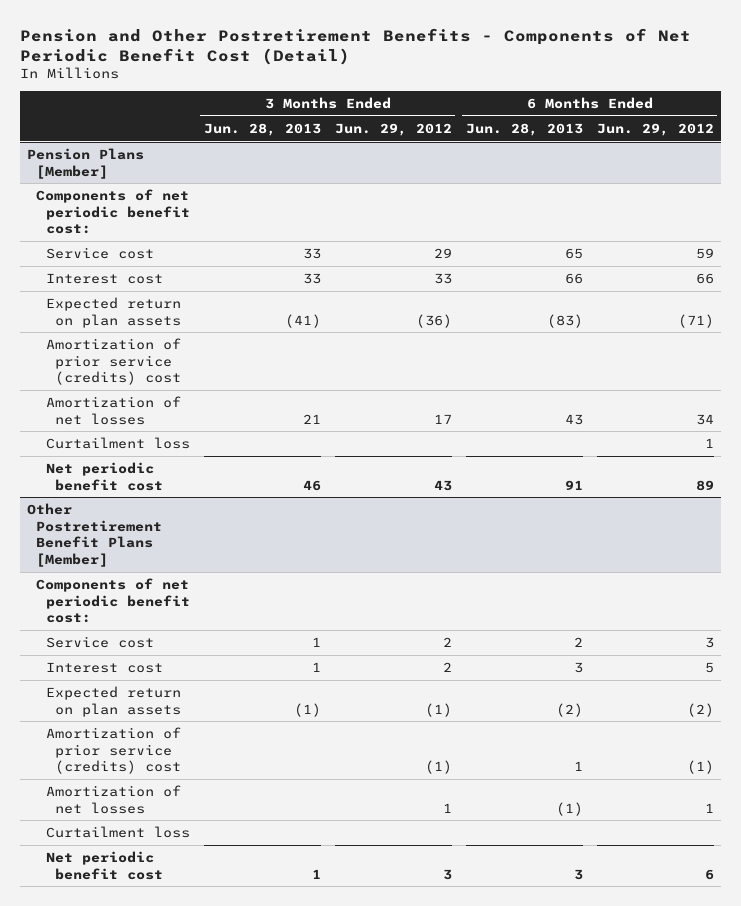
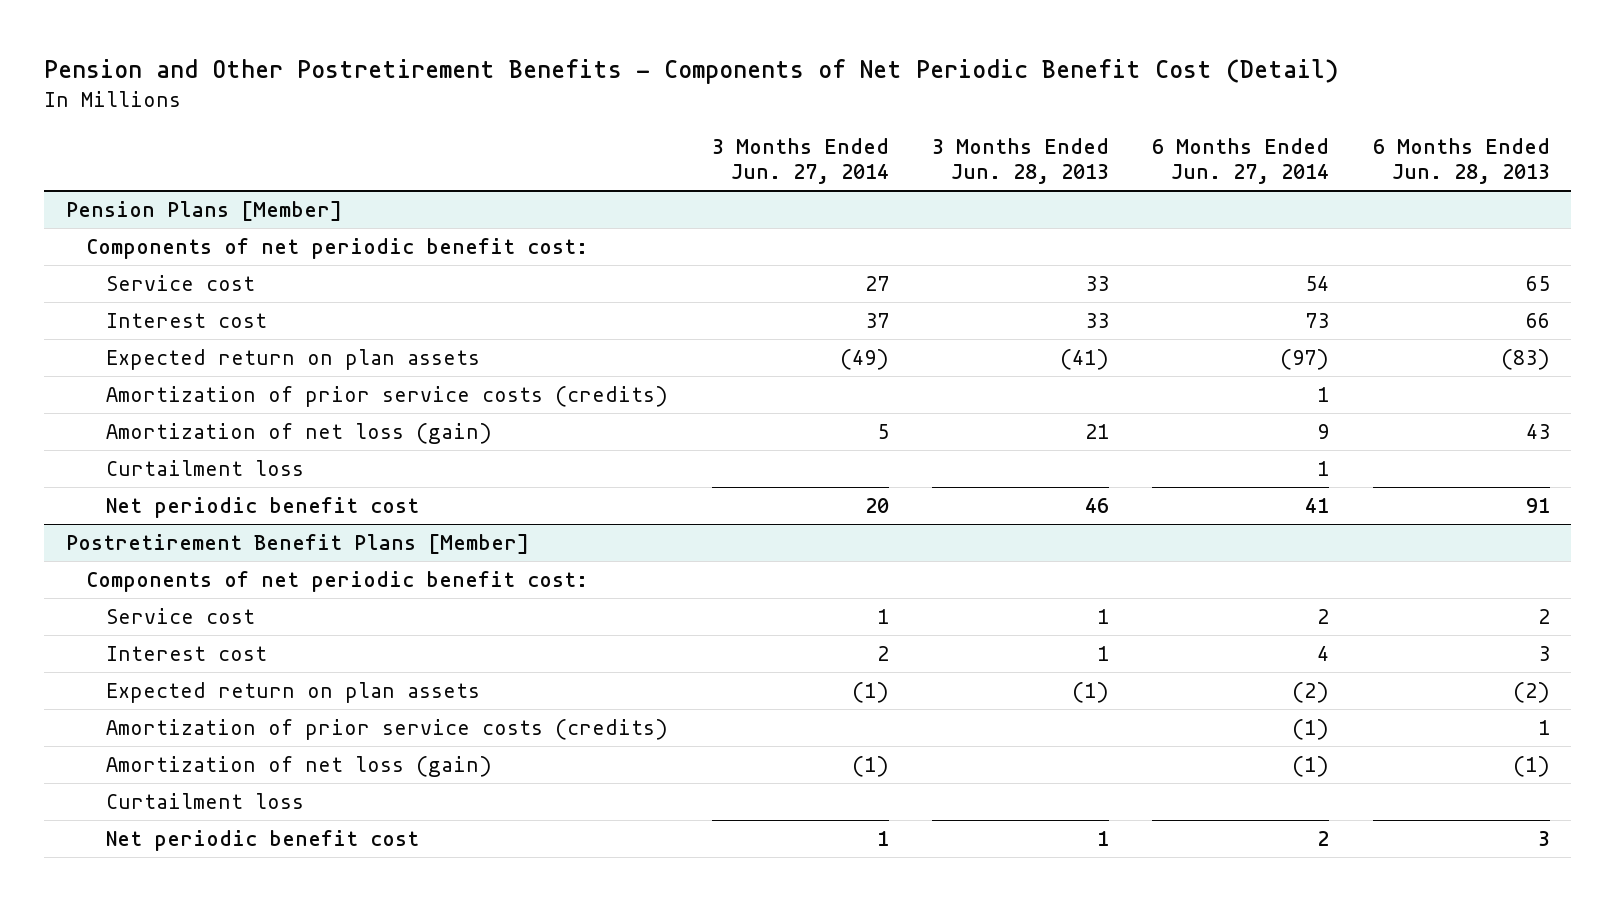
[334,122,452,136] Jun. 29, 2012 -> none
[596,122,714,136] Jun. 29, 2012 -> none
none -> [711,138,889,185] 3 Months Ended Jun. 27, 2014
none -> [1152,138,1330,185] 6 Months Ended Jun. 27, 2014
[45,337,181,386] Amortization of prior service (credits) cost -> [106,385,669,407] Amortization of prior service costs (credits)
[45,395,181,425] Amortization of net losses -> [106,422,493,444] Amortization of net loss (gain)
[27,502,163,567] Other Postretirement Benefit Plans [Member] -> [65,533,529,554] Postretirement Benefit Plans [Member]
[45,726,181,775] Amortization of prior service (credits) cost -> [106,718,669,740] Amortization of prior service costs (credits)
[45,784,181,814] Amortization of net losses -> [106,755,493,777] Amortization of net loss (gain)

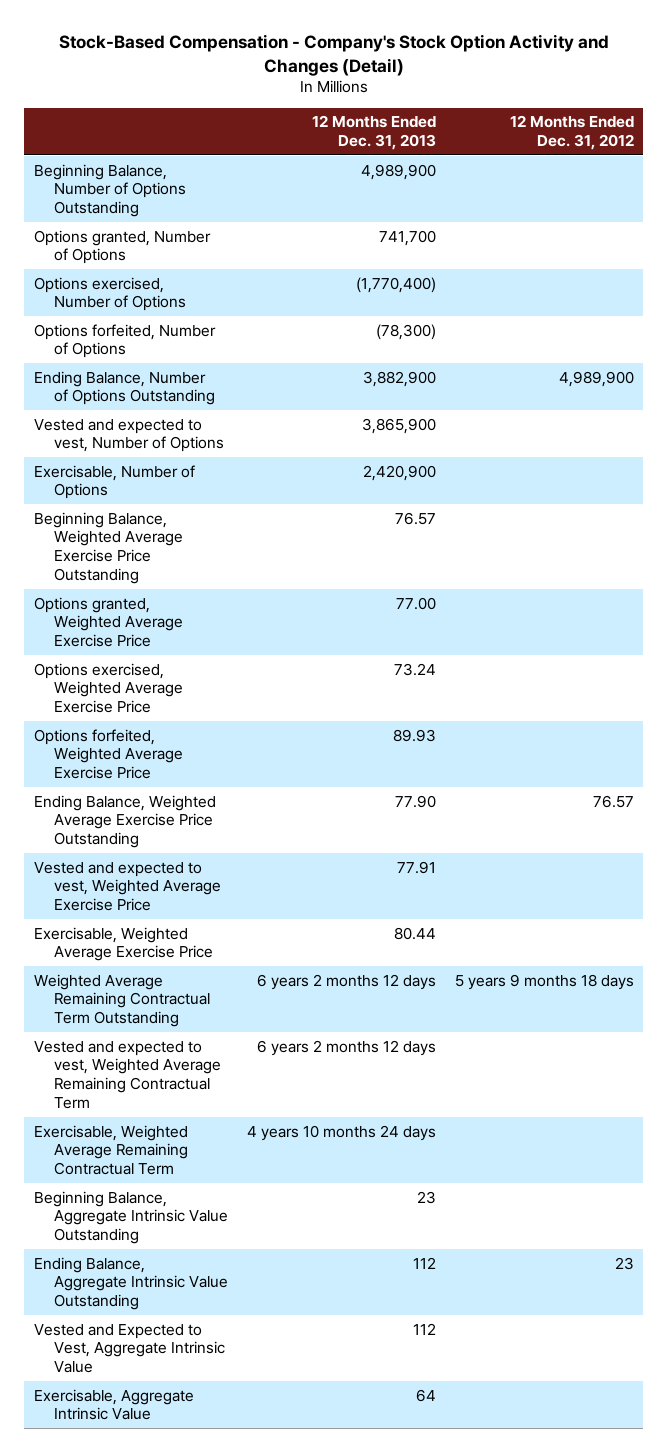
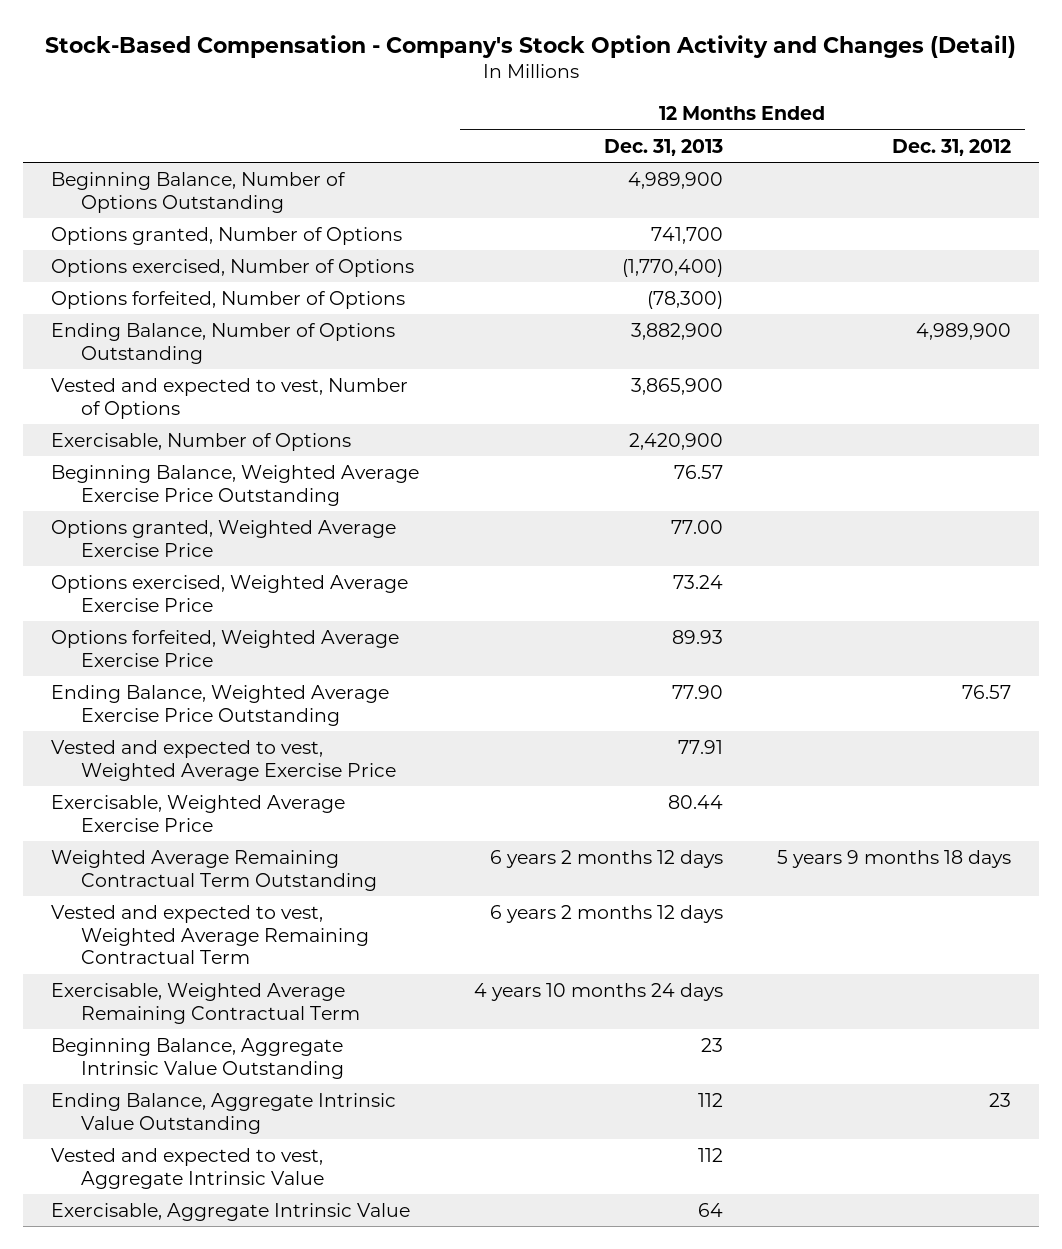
[33,1323,225,1374] Vested and Expected to Vest, Aggregate Intrinsic Value -> [50,1147,324,1189] Vested and expected to vest, Aggregate Intrinsic Value

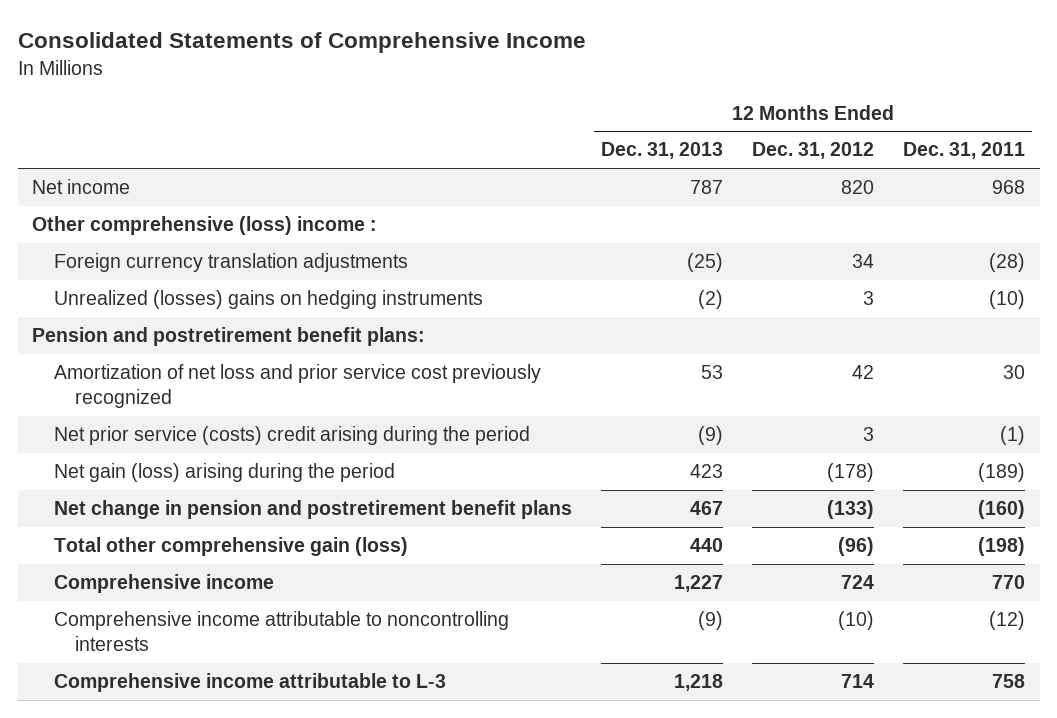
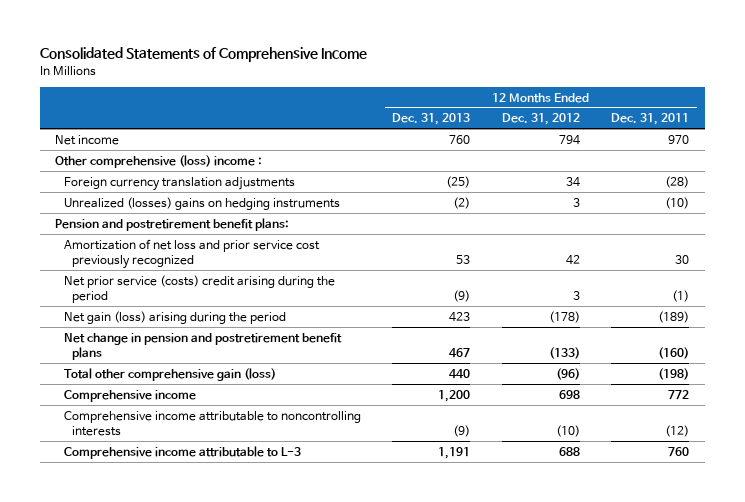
[689,180,723,195] 787 -> [449,134,471,144] 760
[840,180,874,195] 820 -> [558,134,580,145] 794
[992,180,1026,195] 968 -> [668,134,690,144] 970
[673,575,723,593] 1,227 -> [438,389,471,402] 1,200
[840,575,874,590] 724 -> [558,389,580,399] 698
[992,575,1026,590] 770 -> [668,389,690,400] 772
[673,674,723,692] 1,218 -> [438,446,471,459] 1,191
[840,674,874,689] 714 -> [558,446,580,456] 688
[992,674,1026,689] 758 -> [668,446,690,457] 760

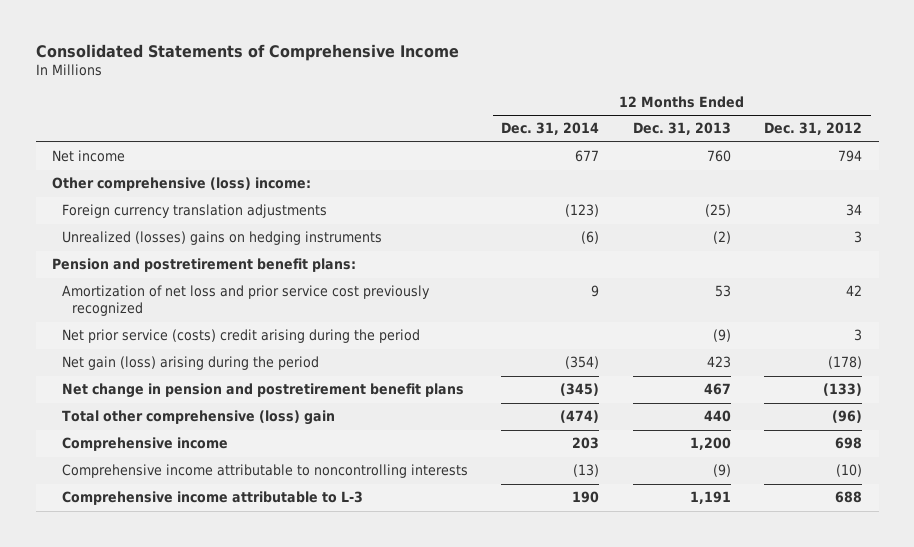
[611,113,690,126] Dec. 31, 2011 -> none
none -> [501,122,600,136] Dec. 31, 2014
[55,154,263,168] Other comprehensive (loss) income : -> [52,177,312,192] Other comprehensive (loss) income:
[63,367,276,381] Total other comprehensive gain (loss) -> [62,410,336,426] Total other comprehensive (loss) gain

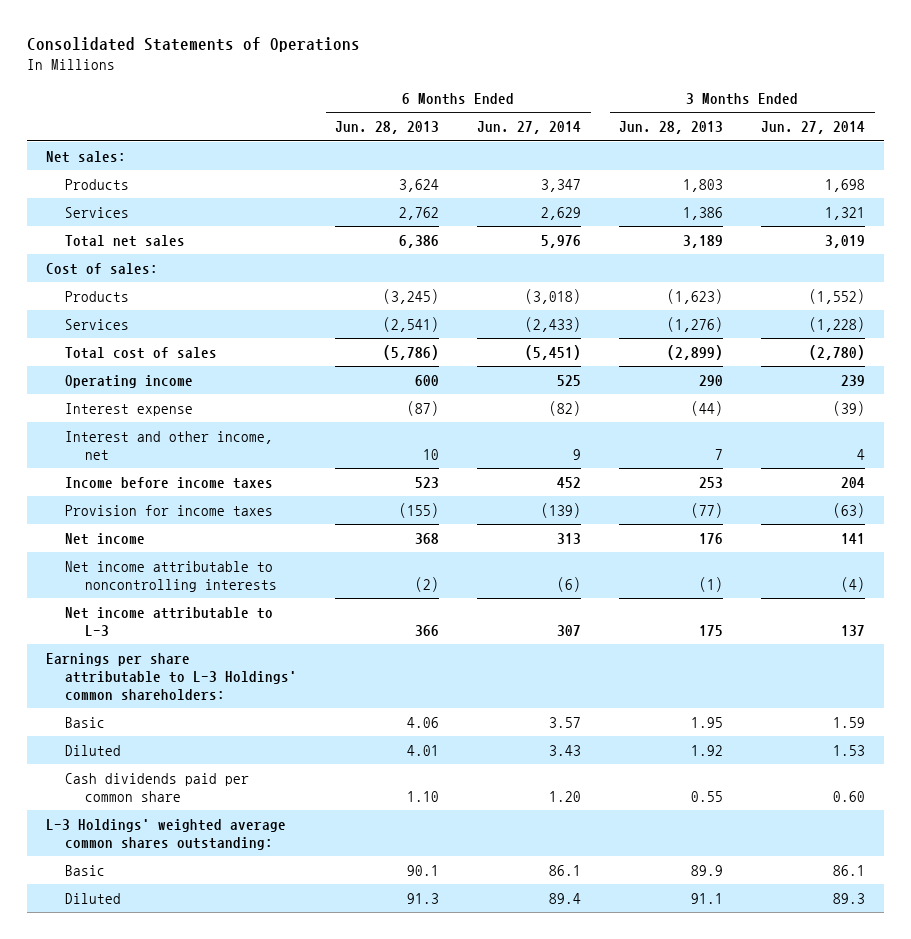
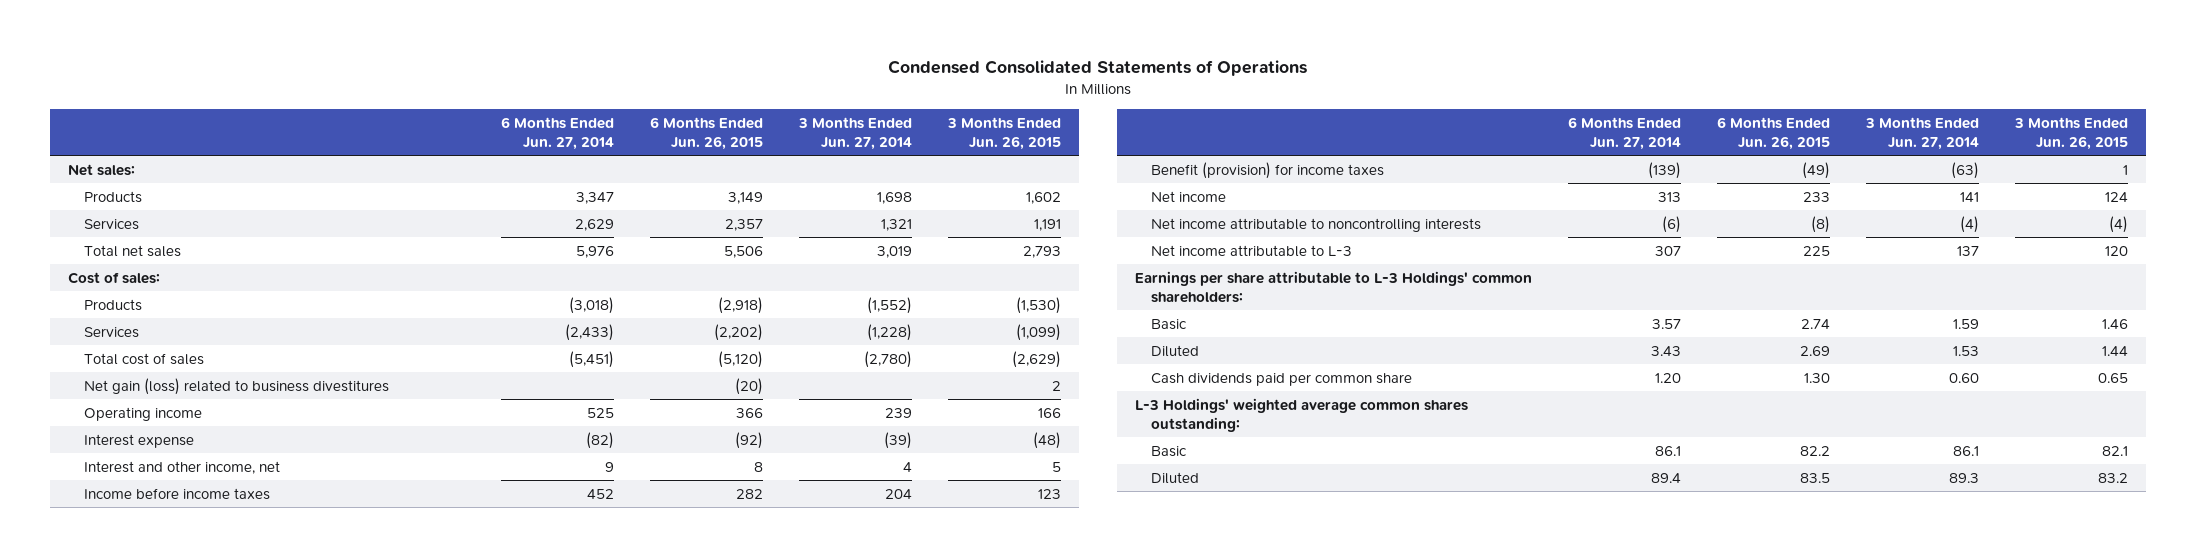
[26,37,360,53] Consolidated Statements of Operations -> [888,60,1308,77] Condensed Consolidated Statements of Operations
[335,121,440,135] Jun. 28, 2013 -> none
[619,121,724,135] Jun. 28, 2013 -> none
none -> [650,116,764,151] 6 Months Ended Jun. 26, 2015
none -> [947,116,1062,151] 3 Months Ended Jun. 26, 2015
none -> [83,377,389,395] Net gain (loss) related to business divestitures
[65,504,274,516] Provision for income taxes -> [1150,161,1384,179] Benefit (provision) for income taxes

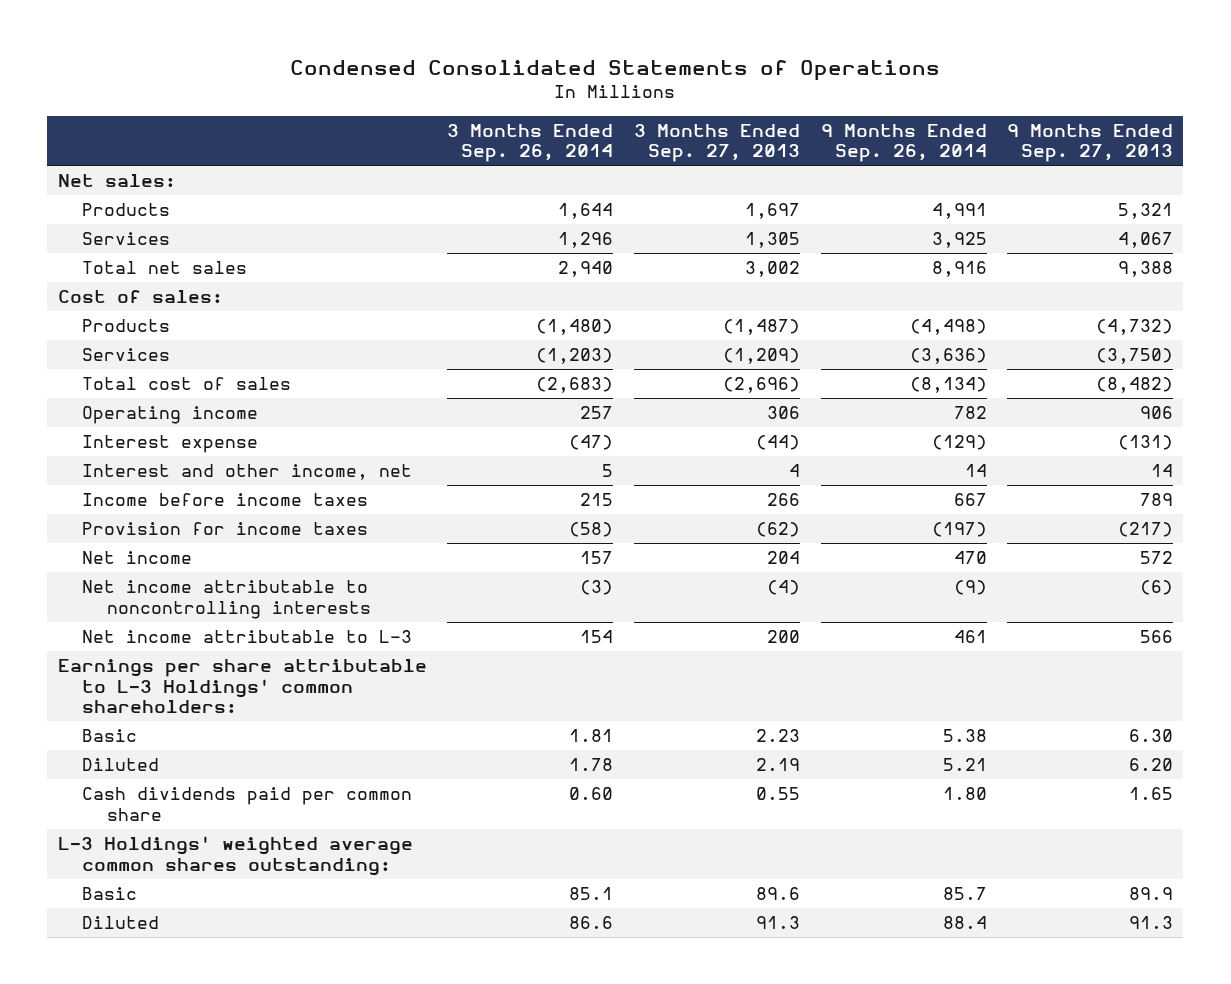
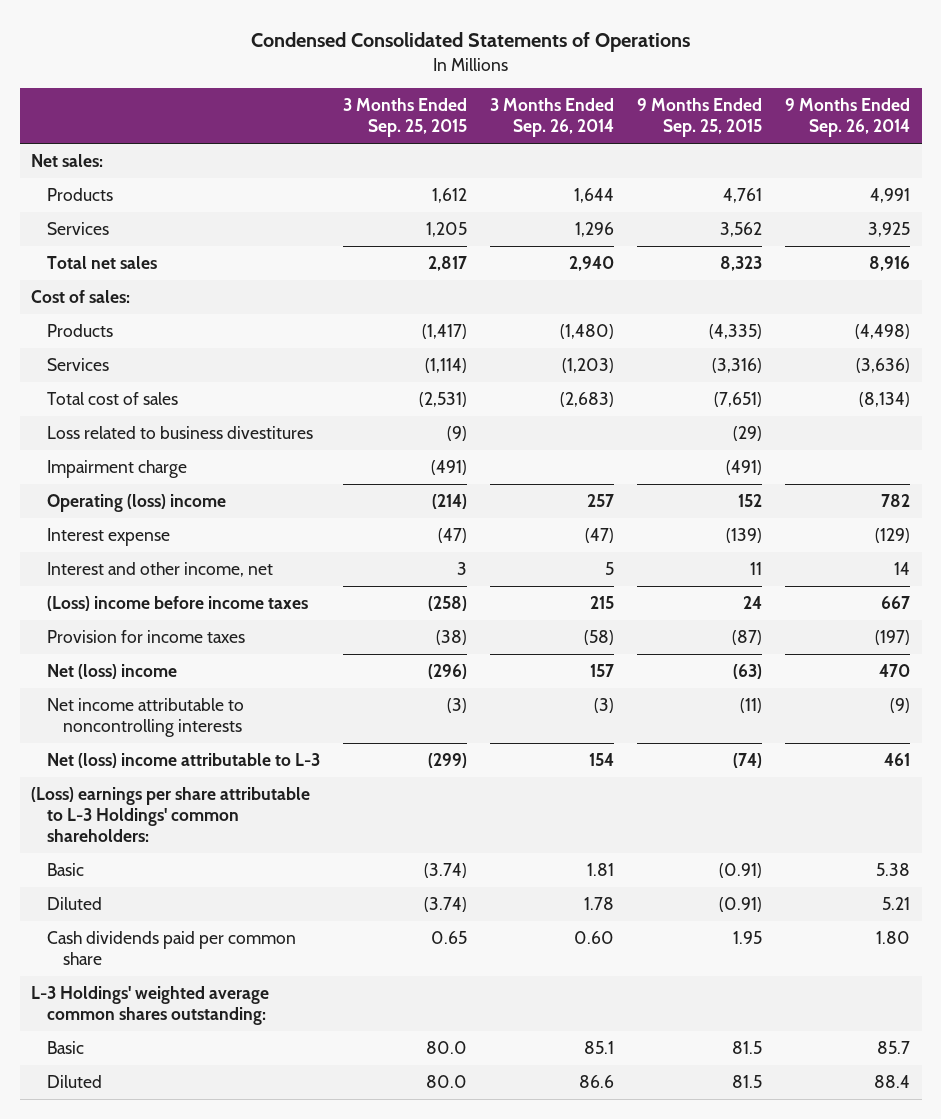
[633,123,800,163] 3 Months Ended Sep. 27, 2013 -> none
[1007,123,1174,163] 9 Months Ended Sep. 27, 2013 -> none
none -> [343,98,468,138] 3 Months Ended Sep. 25, 2015
none -> [637,98,763,138] 9 Months Ended Sep. 25, 2015
none -> [47,426,314,440] Loss related to business divestitures
none -> [47,460,188,479] Impairment charge
[82,406,259,425] Operating income -> [47,494,227,513] Operating (loss) income
[82,493,369,507] Income before income taxes -> [47,596,309,612] (Loss) income before income taxes
[82,551,193,565] Net income -> [47,664,178,680] Net (loss) income
[82,630,413,644] Net income attributable to L-3 -> [47,753,321,769] Net (loss) income attributable to L-3
[57,659,427,714] Earnings per share attributable to L-3 Holdings' common shareholders: -> [31,787,311,843] (Loss) earnings per share attributable to L-3 Holdings' common shareholders:

